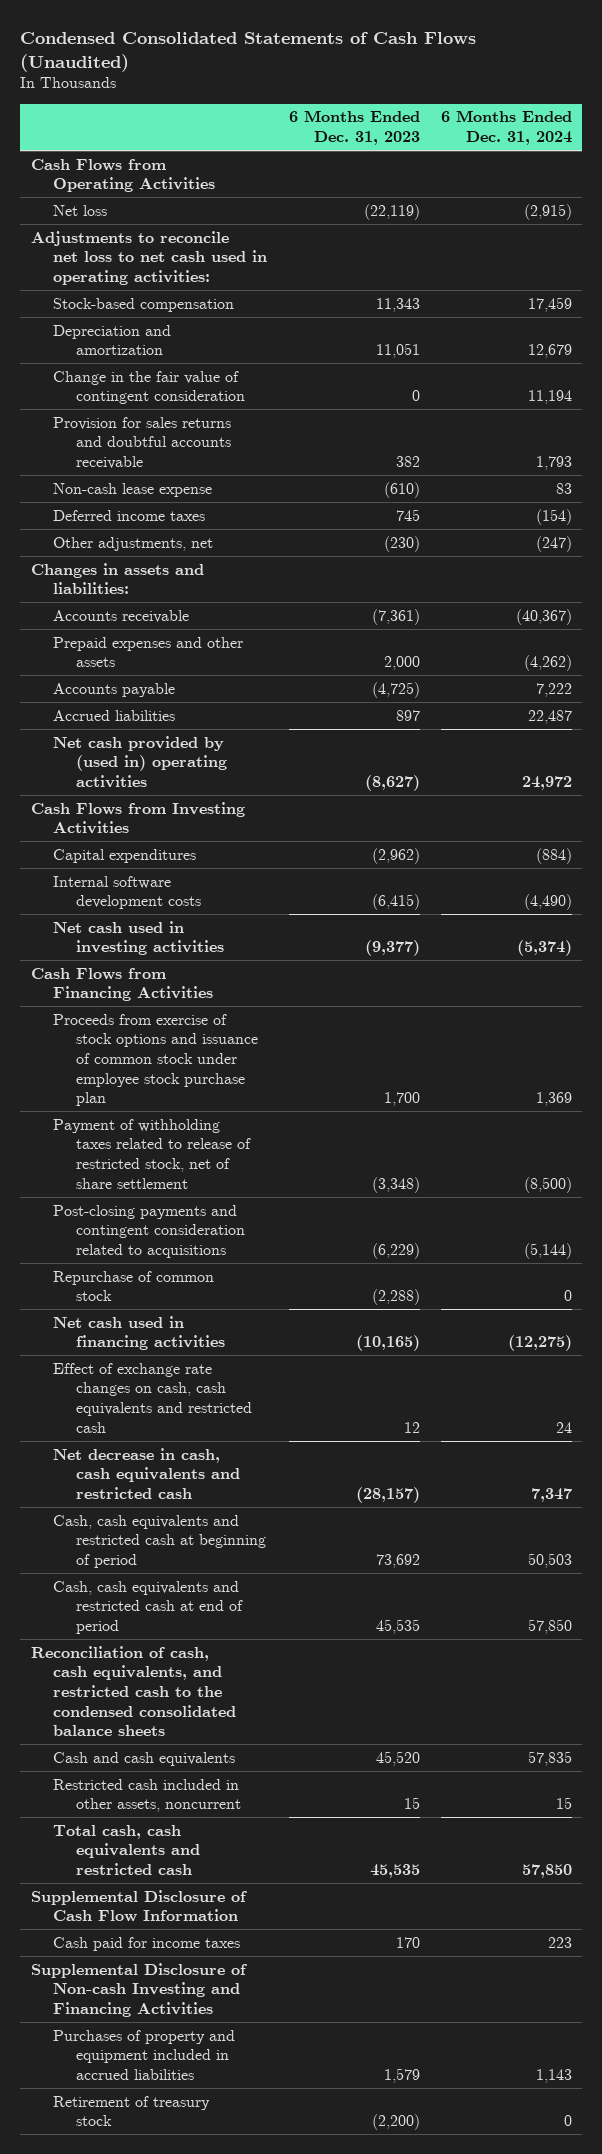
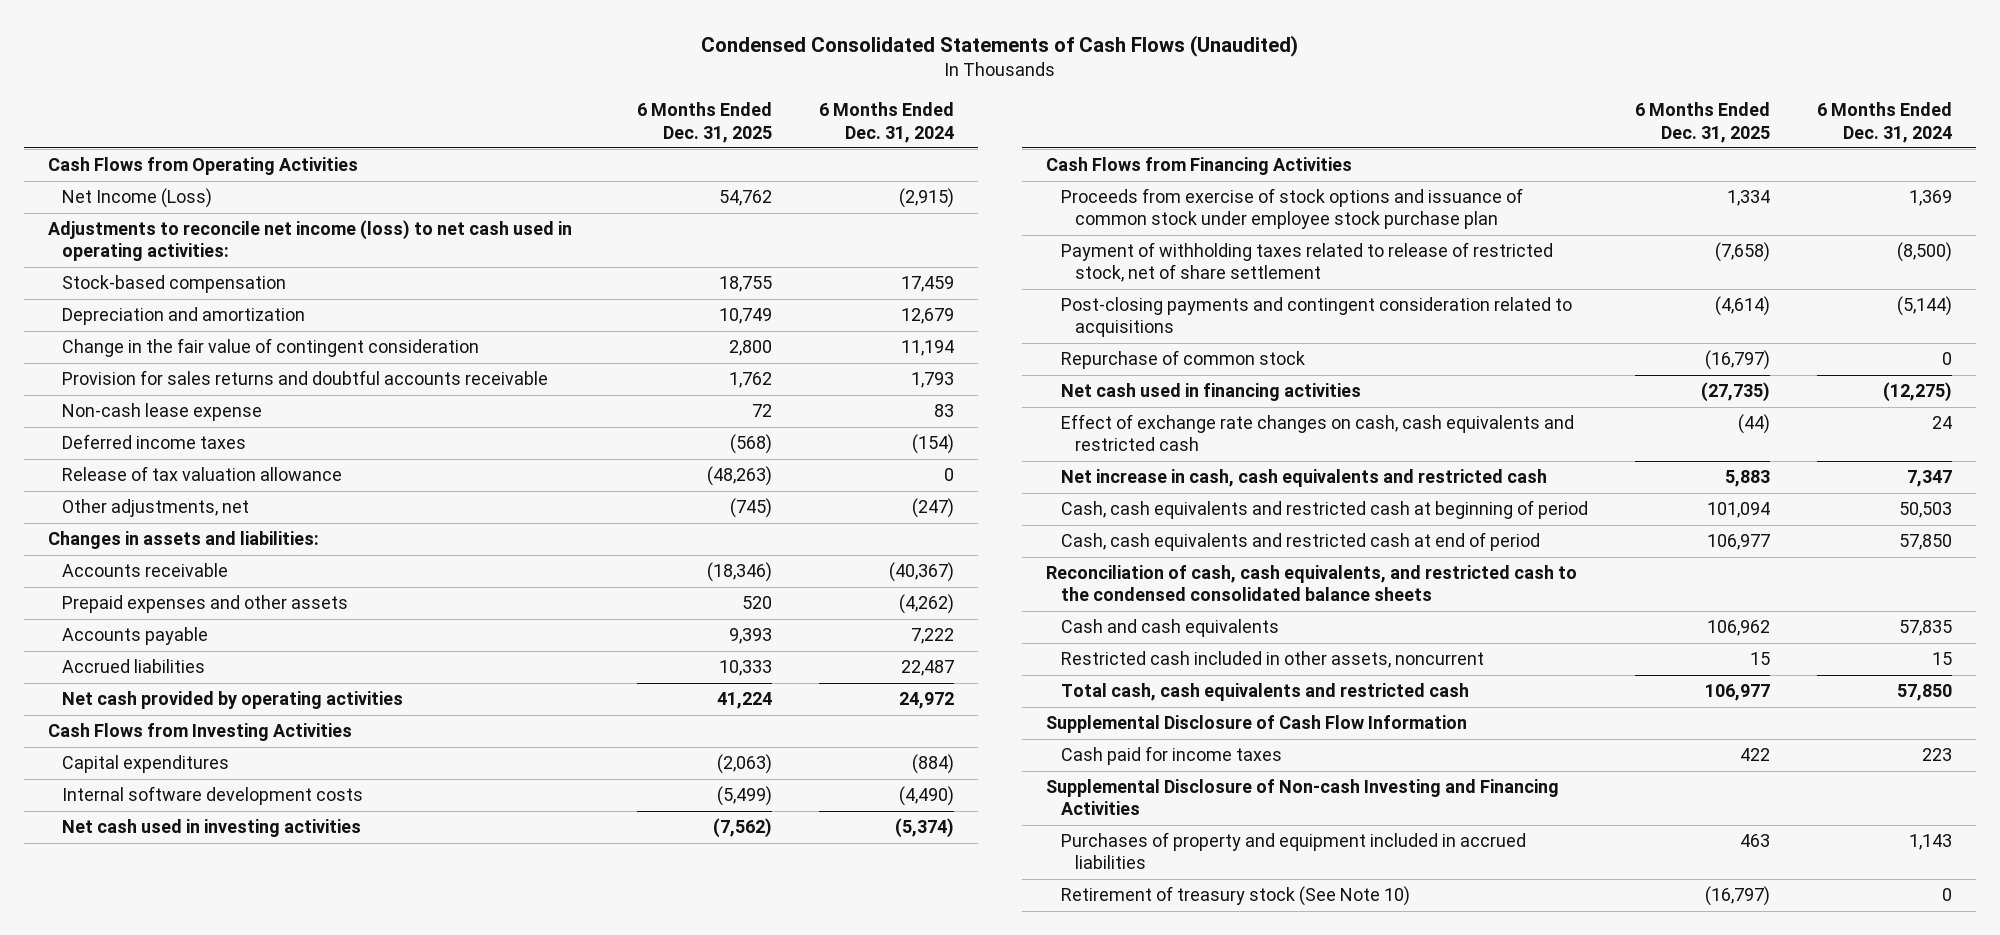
[288,110,420,145] 6 Months Ended Dec. 31, 2023 -> none
none -> [636,102,772,143] 6 Months Ended Dec. 31, 2025
[53,204,108,216] Net loss -> [62,188,213,209] Net Income (Loss)
[30,230,268,285] Adjustments to reconcile net loss to net cash used in operating activities: -> [47,220,572,262] Adjustments to reconcile net income (loss) to net cash used in operating activities:
none -> [62,466,343,482] Release of tax valuation allowance
[53,735,228,788] Net cash provided by (used in) operating activities -> [62,691,404,710] Net cash provided by operating activities
[53,1447,241,1499] Net decrease in cash, cash equivalents and restricted cash -> [1060,469,1547,488] Net increase in cash, cash equivalents and restricted cash
[53,2095,211,2127] Retirement of treasury stock -> [1060,886,1410,907] Retirement of treasury stock (See Note 10)

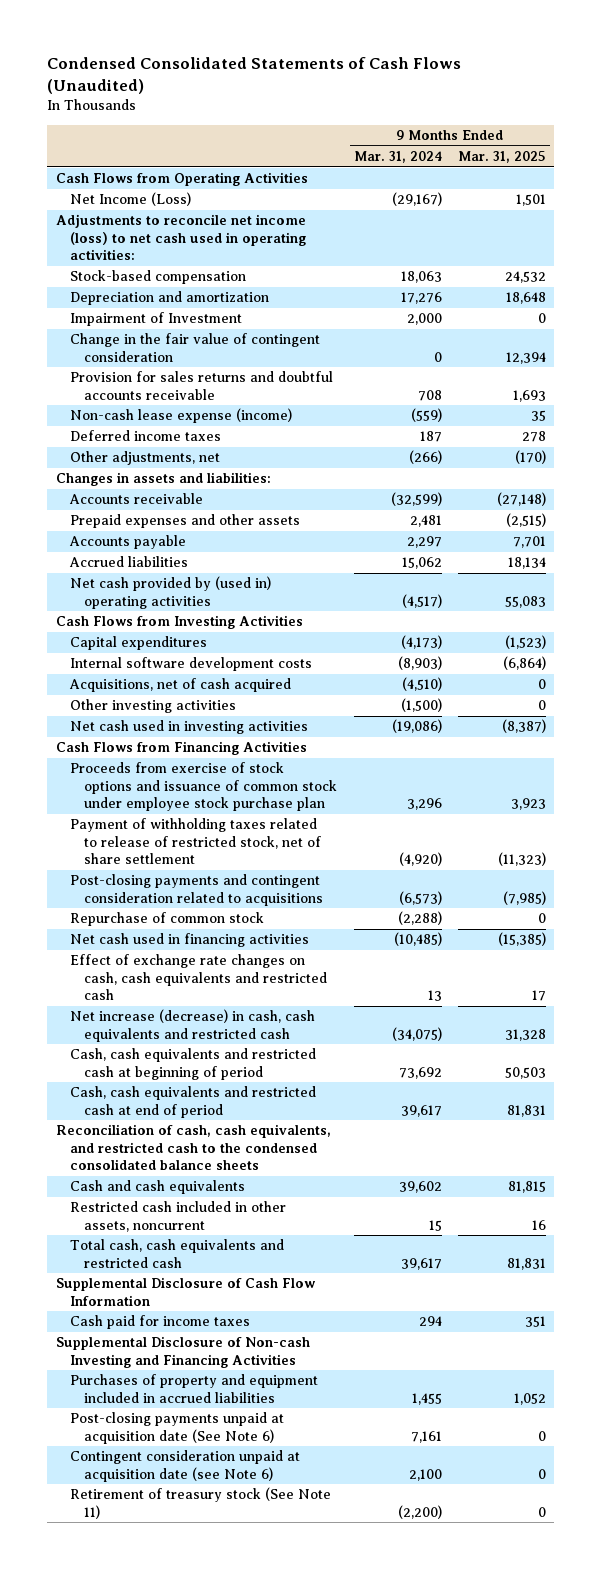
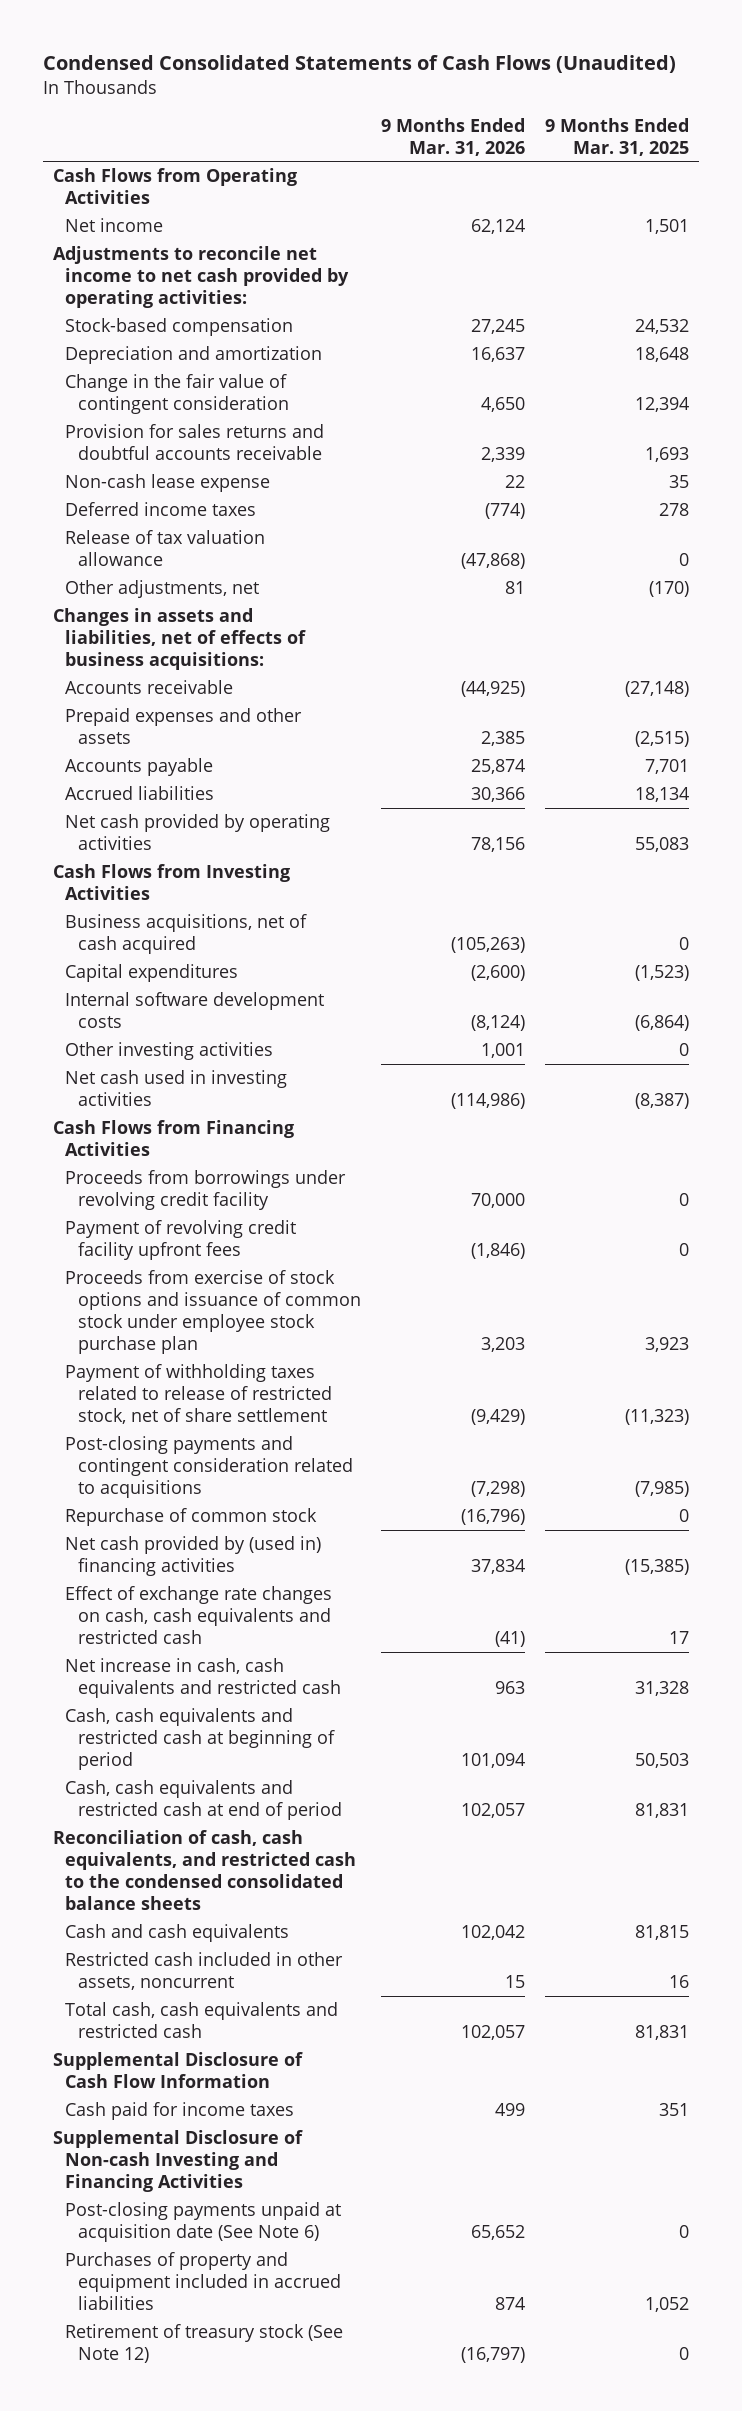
[353,151,442,164] Mar. 31, 2024 -> none
none -> [380,117,525,156] 9 Months Ended Mar. 31, 2026
[69,192,191,207] Net Income (Loss) -> [65,218,164,233] Net income
[55,214,306,261] Adjustments to reconcile net income (loss) to net cash used in operating activities: -> [52,246,350,309] Adjustments to reconcile net income to net cash provided by operating activities:
[69,312,242,327] Impairment of Investment -> none
[69,408,292,424] Non-cash lease expense (income) -> [65,474,271,493] Non-cash lease expense
none -> [65,530,266,567] Release of tax valuation allowance
[55,472,271,487] Changes in assets and liabilities: -> [52,608,307,671] Changes in assets and liabilities, net of effects of business acquisitions:
[69,576,271,609] Net cash provided by (used in) operating activities -> [65,814,331,851] Net cash provided by operating activities
none -> [65,914,308,955] Business acquisitions, net of cash acquired
[68,678,291,693] Acquisitions, net of cash acquired -> none
none -> [65,1170,347,1211] Proceeds from borrowings under revolving credit facility
none -> [65,1220,297,1261] Payment of revolving credit facility upfront fees
[69,933,309,948] Net cash used in financing activities -> [65,1536,322,1577] Net cash provided by (used in) financing activities
[69,1009,315,1042] Net increase (decrease) in cash, cash equivalents and restricted cash -> [65,1658,341,1699] Net increase in cash, cash equivalents and restricted cash
[69,1450,300,1482] Contingent consideration unpaid at acquisition date (see Note 6) -> none
[69,1374,318,1403] Purchases of property and equipment included in accrued liabilities -> [65,2252,341,2311] Purchases of property and equipment included in accrued liabilities
[69,1487,331,1519] Retirement of treasury stock (See Note 11) -> [65,2324,344,2364] Retirement of treasury stock (See Note 12)

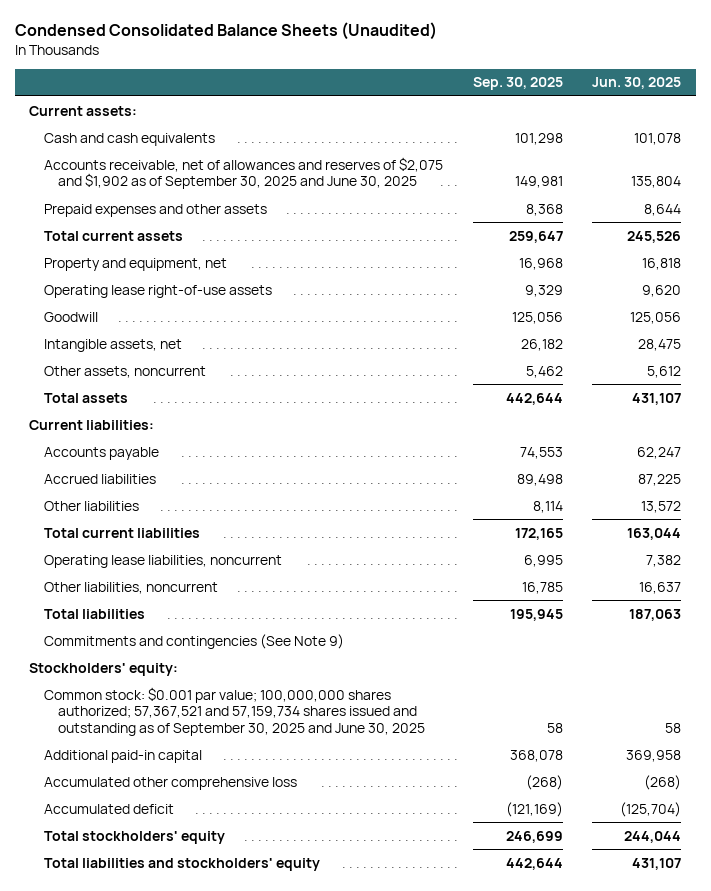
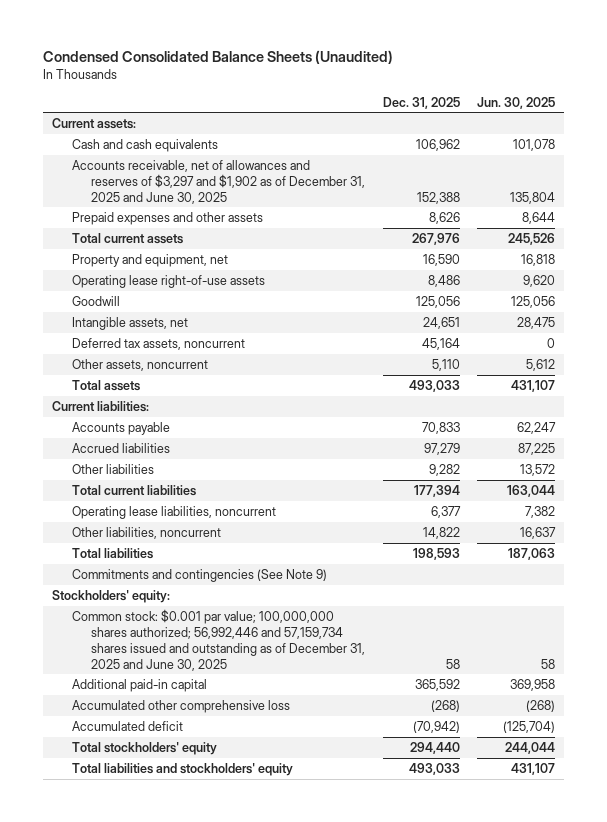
[472,77,563,91] Sep. 30, 2025 -> none
none -> [382,96,460,109] Dec. 31, 2025
[43,156,443,190] Accounts receivable, net of allowances and reserves of $2,075 and $1,902 as of September 30, 2025 and June 30, 2025 -> [71,159,366,204] Accounts receivable, net of allowances and reserves of $3,297 and $1,902 as of December 31, 2025 and June 30, 2025
none -> [71,337,245,350] Deferred tax assets, noncurrent
[43,686,426,736] Common stock: $0.001 par value; 100,000,000 shares authorized; 57,367,521 and 57,159,734 shares issued and outstanding as of September 30, 2025 and June 30, 2025 -> [71,608,366,671] Common stock: $0.001 par value; 100,000,000 shares authorized; 56,992,446 and 57,159,734 shares issued and outstanding as of December 31, 2025 and June 30, 2025

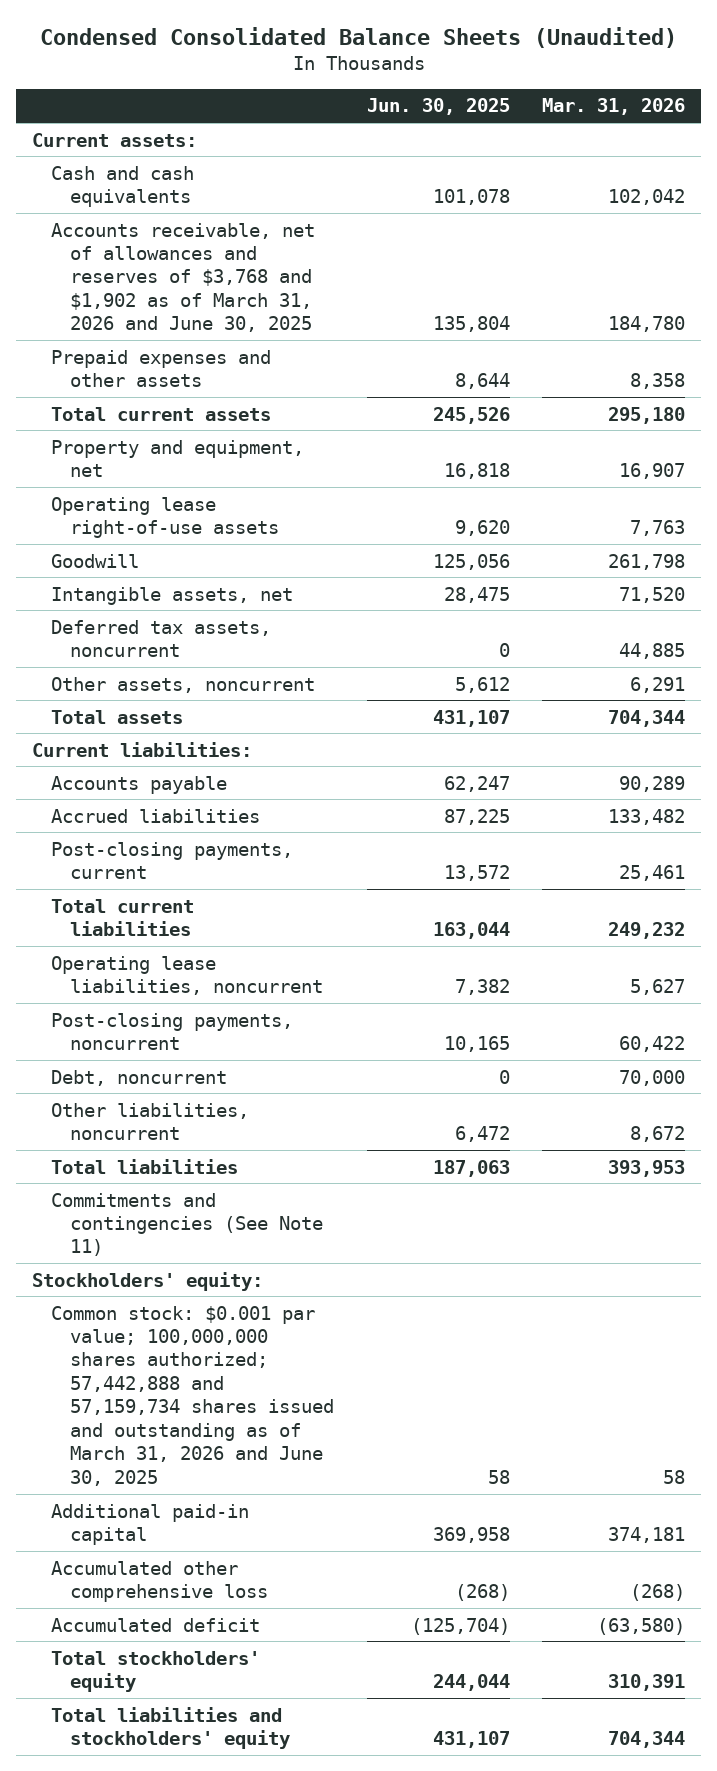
[382,96,460,109] Dec. 31, 2025 -> none
none -> [542,98,686,116] Mar. 31, 2026
[71,159,366,204] Accounts receivable, net of allowances and reserves of $3,297 and $1,902 as of December 31, 2025 and June 30, 2025 -> [51,222,316,333] Accounts receivable, net of allowances and reserves of $3,768 and $1,902 as of March 31, 2026 and June 30, 2025
[71,463,154,474] Other liabilities -> [51,841,294,880] Post-closing payments, current
none -> [51,1012,294,1051] Post-closing payments, noncurrent
none -> [51,1069,228,1086] Debt, noncurrent
[519,526,556,539] 16,637 -> [454,1126,510,1143] 6,472
[71,568,327,582] Commitments and contingencies (See Note 9) -> [51,1192,324,1257] Commitments and contingencies (See Note 11)
[71,608,366,671] Common stock: $0.001 par value; 100,000,000 shares authorized; 56,992,446 and 57,159,734 shares issued and outstanding as of December 31, 2025 and June 30, 2025 -> [51,1305,335,1486] Common stock: $0.001 par value; 100,000,000 shares authorized; 57,442,888 and 57,159,734 shares issued and outstanding as of March 31, 2026 and June 30, 2025

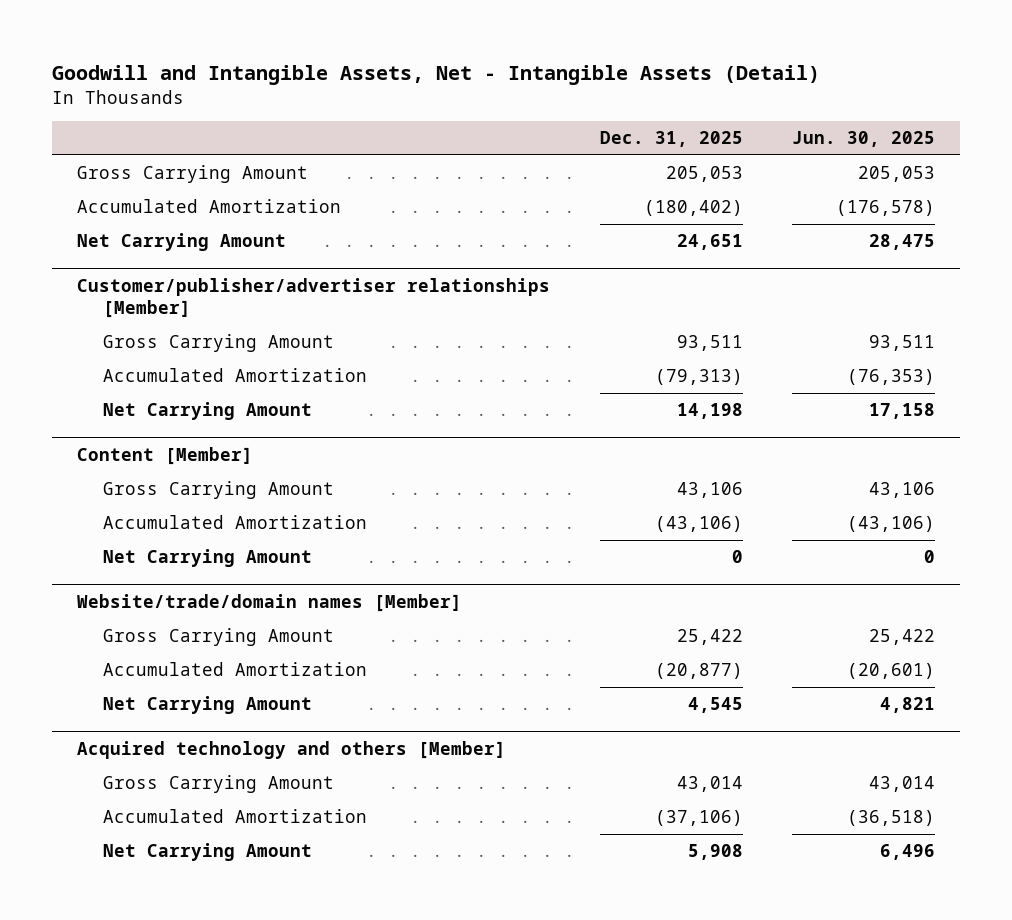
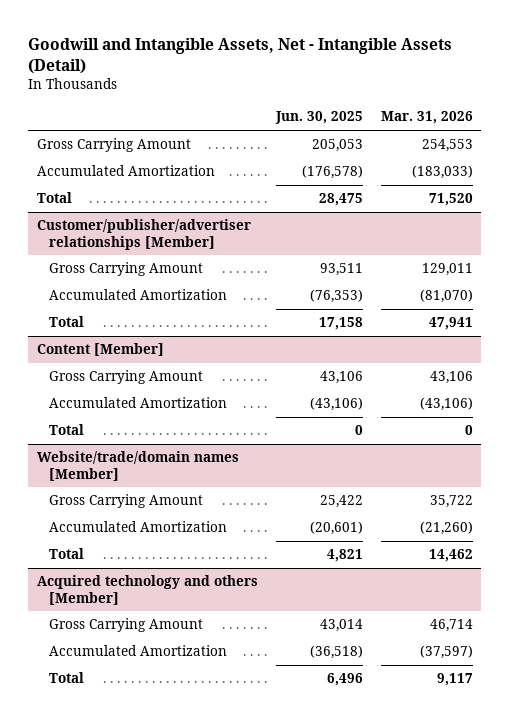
[599,131,743,148] Dec. 31, 2025 -> none
none -> [380,111,473,125] Mar. 31, 2026
[77,233,287,252] Net Carrying Amount -> [37,192,73,204] Total
[103,402,313,421] Net Carrying Amount -> [49,316,85,328] Total
[103,549,313,568] Net Carrying Amount -> [49,424,85,436] Total
[103,696,313,715] Net Carrying Amount -> [49,548,85,560] Total
[103,843,313,862] Net Carrying Amount -> [49,672,85,684] Total

